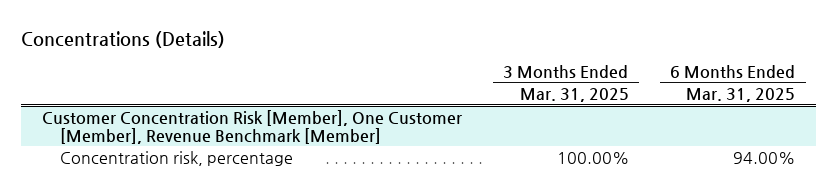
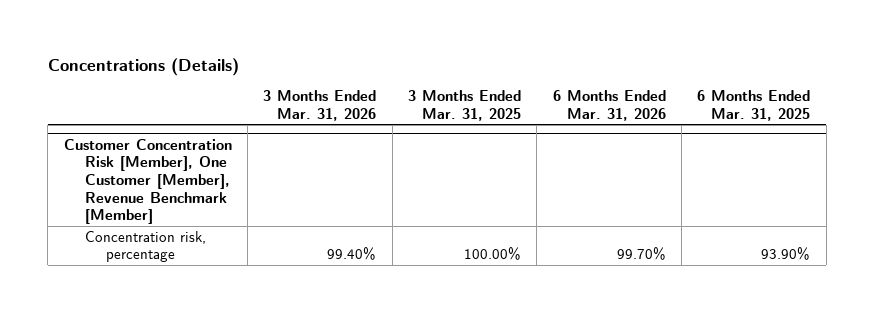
none -> [263,90,377,121] 3 Months Ended Mar. 31, 2026
none -> [552,90,666,121] 6 Months Ended Mar. 31, 2026
[733,151,796,164] 94.00% -> [761,247,811,261] 93.90%

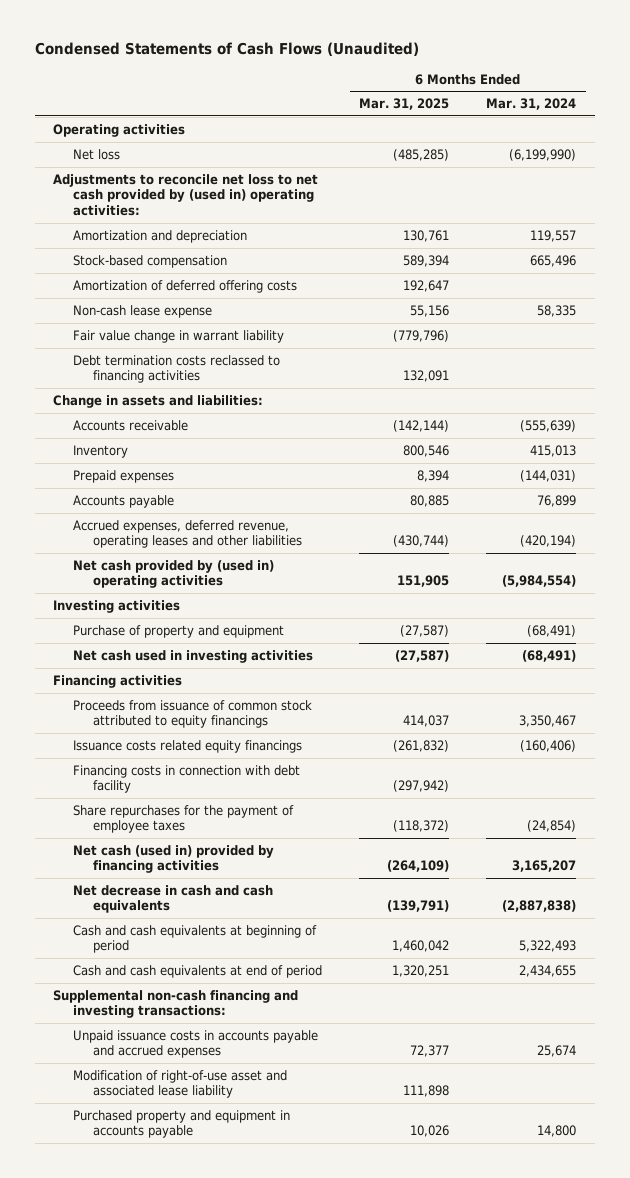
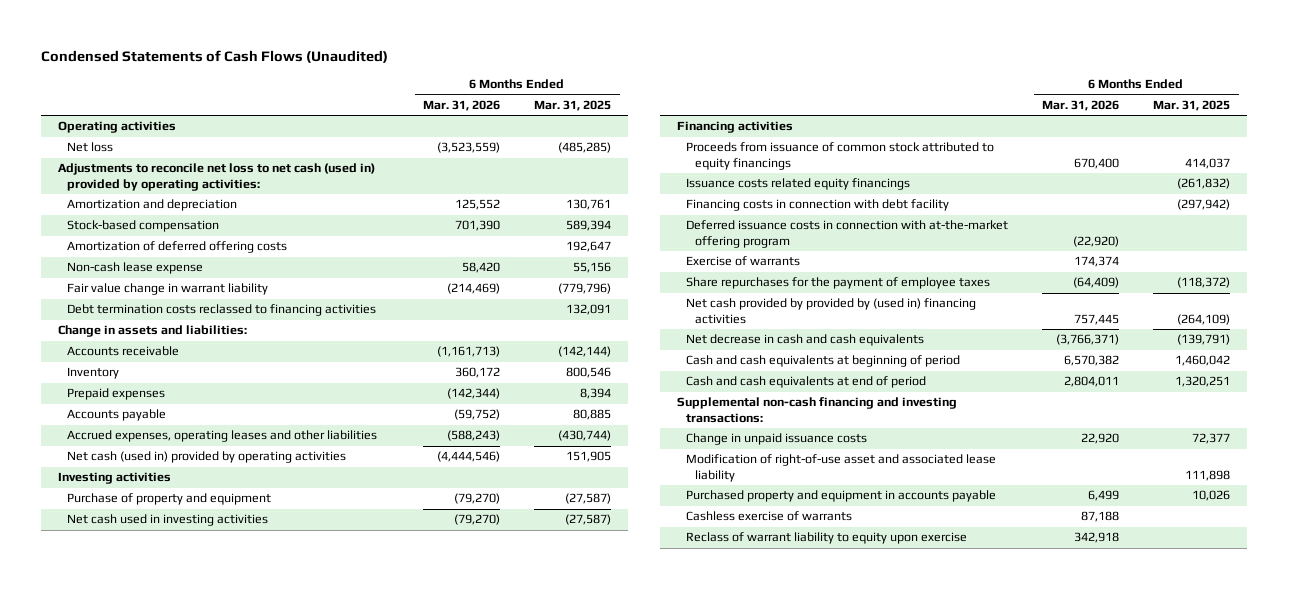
[486,98,577,111] Mar. 31, 2024 -> none
none -> [423,99,501,111] Mar. 31, 2026
[53,173,319,217] Adjustments to reconcile net loss to net cash provided by (used in) operating activities: -> [58,163,376,192] Adjustments to reconcile net loss to net cash (used in) provided by operating activities:
[73,519,303,549] Accrued expenses, deferred revenue, operating leases and other liabilities -> [67,430,378,443] Accrued expenses, operating leases and other liabilities
[73,559,275,589] Net cash provided by (used in) operating activities -> [67,451,347,464] Net cash (used in) provided by operating activities
none -> [686,220,1009,249] Deferred issuance costs in connection with at-the-market offering program
none -> [686,256,801,267] Exercise of warrants
[73,844,275,874] Net cash (used in) provided by financing activities -> [686,298,977,325] Net cash provided by provided by (used in) financing activities
[73,1029,319,1059] Unpaid issuance costs in accounts payable and accrued expenses -> [686,433,868,446] Change in unpaid issuance costs
none -> [686,511,853,522] Cashless exercise of warrants
none -> [686,532,968,545] Reclass of warrant liability to equity upon exercise

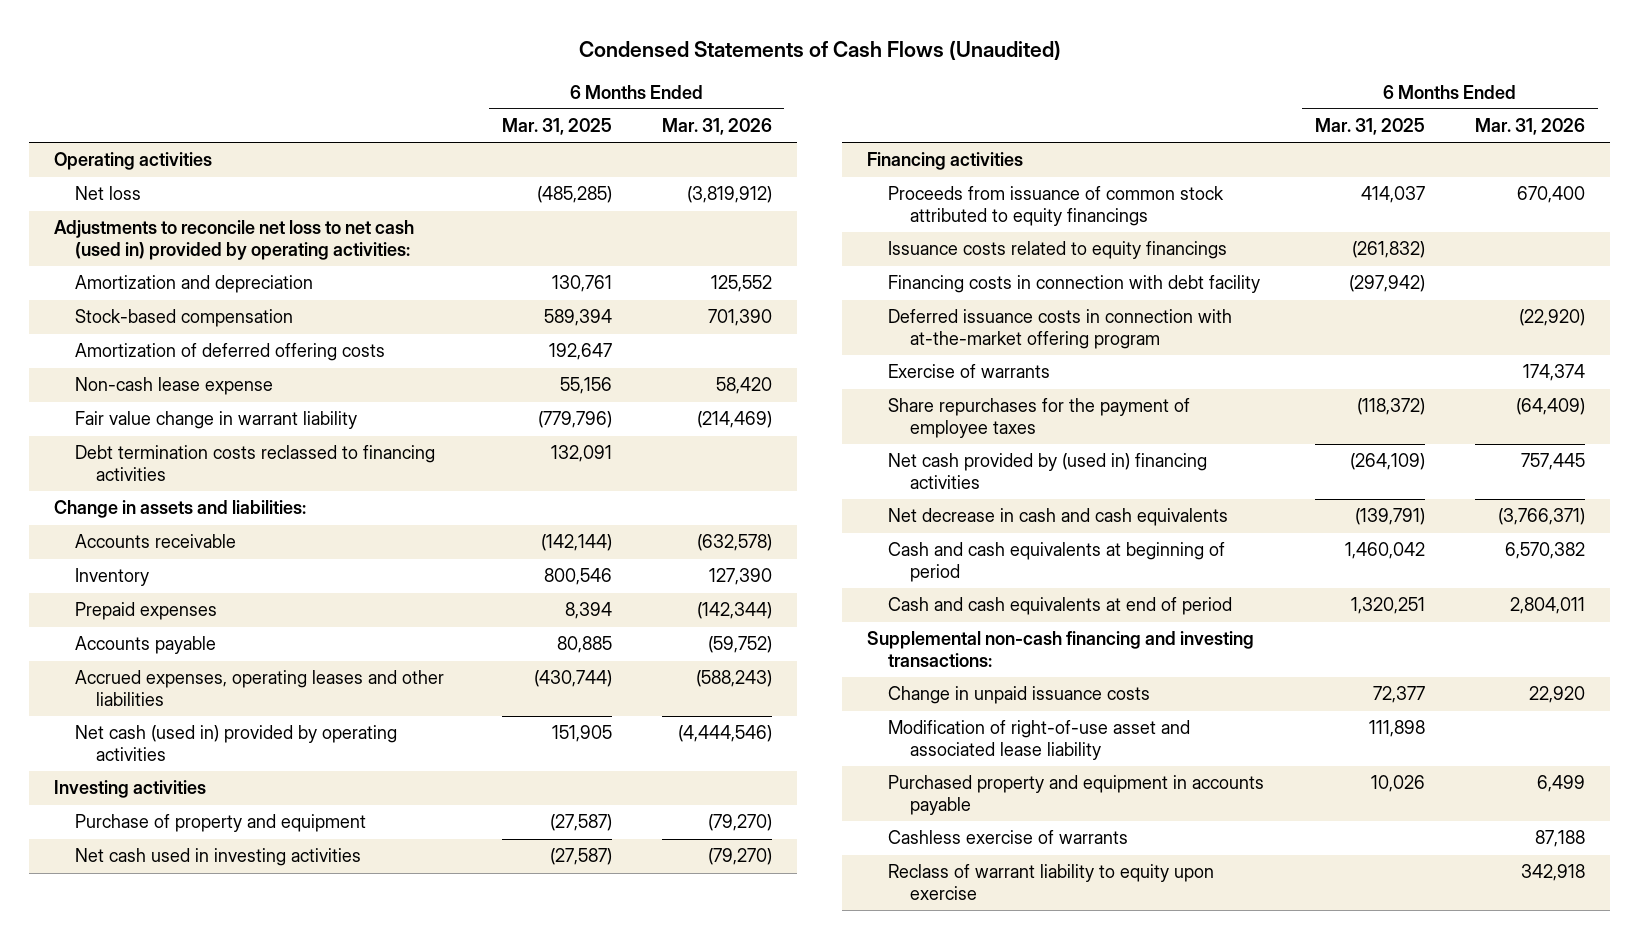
[437,142,501,154] (3,523,559) -> [686,186,772,204] (3,819,912)
[437,346,501,358] (1,161,713) -> [696,534,772,552] (632,578)
[455,367,501,379] 360,172 -> [708,568,772,586] 127,390
[686,178,911,191] Issuance costs related equity financings -> [888,241,1228,260] Issuance costs related to equity financings
[686,298,977,325] Net cash provided by provided by (used in) financing activities -> [888,453,1208,489] Net cash provided by (used in) financing activities

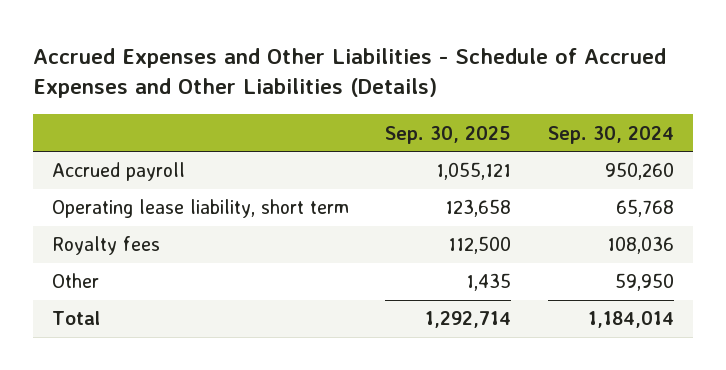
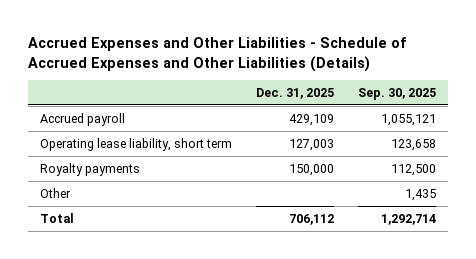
[548,125,675,144] Sep. 30, 2024 -> none
none -> [256,87,335,99] Dec. 31, 2025
[51,236,160,256] Royalty fees -> [40,162,141,176] Royalty payments

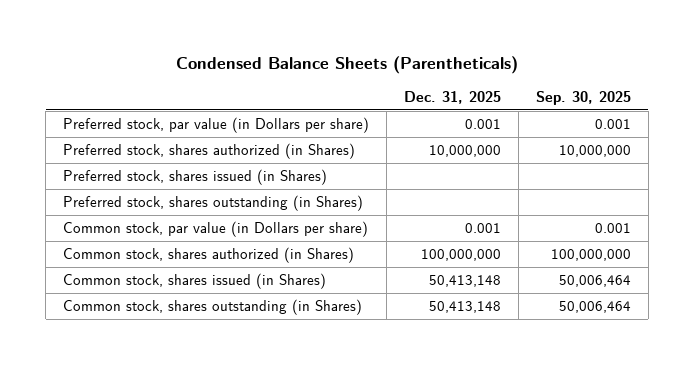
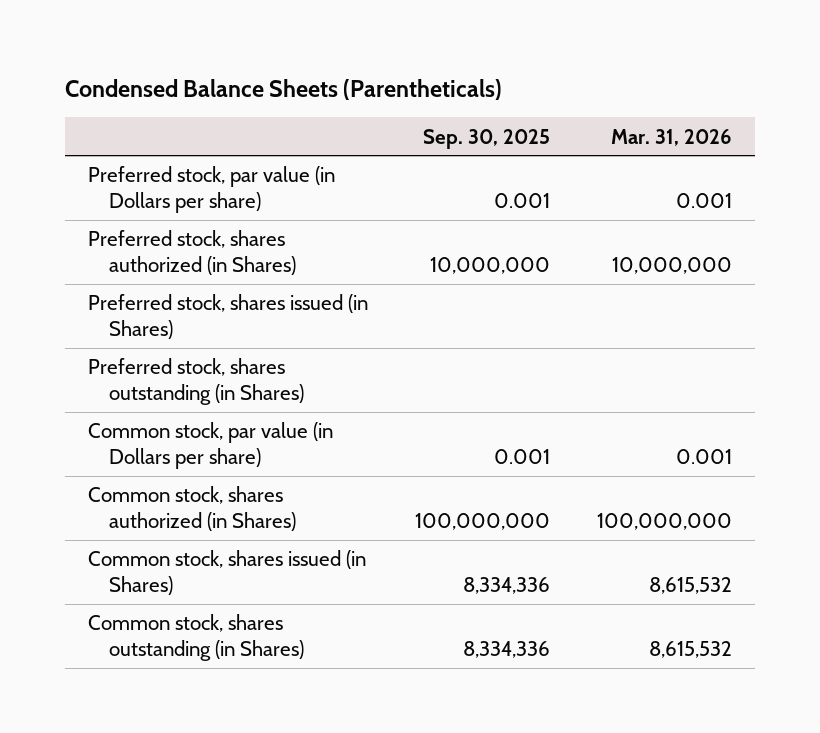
[404,91,502,105] Dec. 31, 2025 -> none
none -> [610,128,732,146] Mar. 31, 2026
[558,275,631,288] 50,006,464 -> [462,577,550,595] 8,334,336
[558,301,631,314] 50,006,464 -> [462,641,550,659] 8,334,336

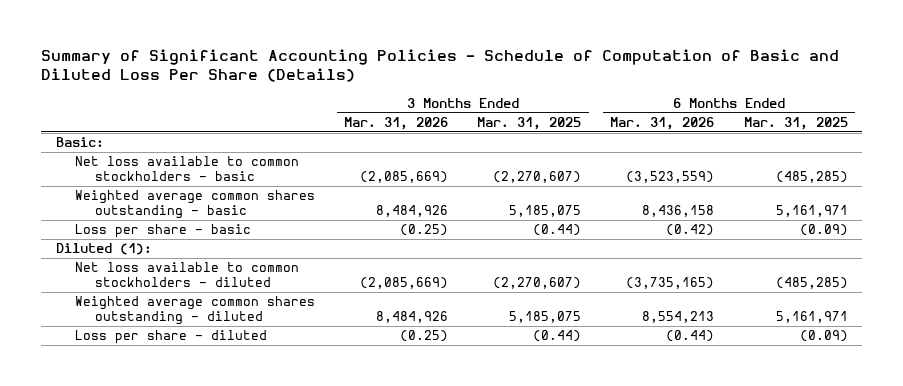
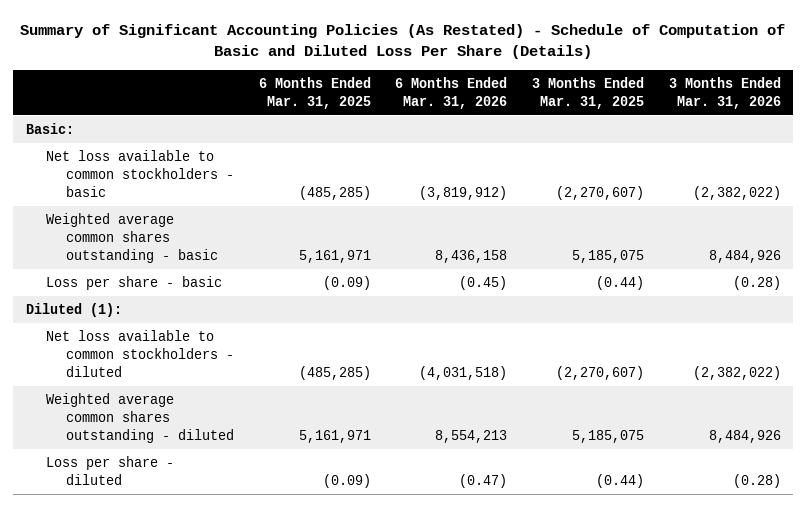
[41,48,840,83] Summary of Significant Accounting Policies - Schedule of Computation of Basic and Diluted Loss Per Share (Details) -> [20,23,786,59] Summary of Significant Accounting Policies (As Restated) - Schedule of Computation of Basic and Diluted Loss Per Share (Details)
[360,171,449,184] (2,085,669) -> [692,185,781,200] (2,382,022)
[626,171,715,184] (3,523,559) -> [419,185,508,200] (3,819,912)
[400,224,449,237] (0.25) -> [732,276,781,291] (0.28)
[666,224,715,237] (0.42) -> [459,276,508,291] (0.45)
[360,277,449,290] (2,085,669) -> [692,365,781,380] (2,382,022)
[626,277,715,290] (3,735,165) -> [419,365,508,380] (4,031,518)
[400,330,449,343] (0.25) -> [732,473,781,488] (0.28)
[666,330,715,343] (0.44) -> [459,473,508,488] (0.47)

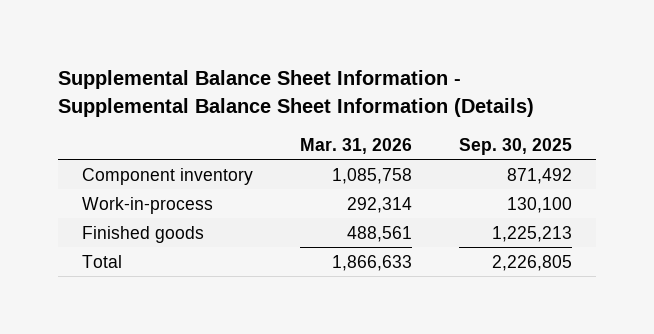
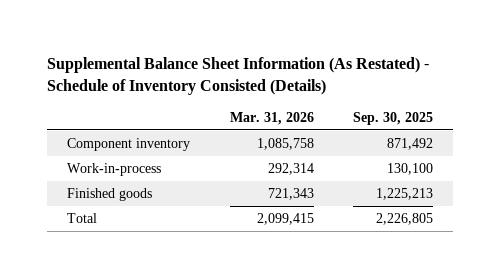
[57,70,534,117] Supplemental Balance Sheet Information - Supplemental Balance Sheet Information (Details) -> [47,57,430,96] Supplemental Balance Sheet Information (As Restated) - Schedule of Inventory Consisted (Details)
[346,225,412,242] 488,561 -> [267,188,314,201] 721,343
[331,254,412,271] 1,866,633 -> [256,213,314,226] 2,099,415

